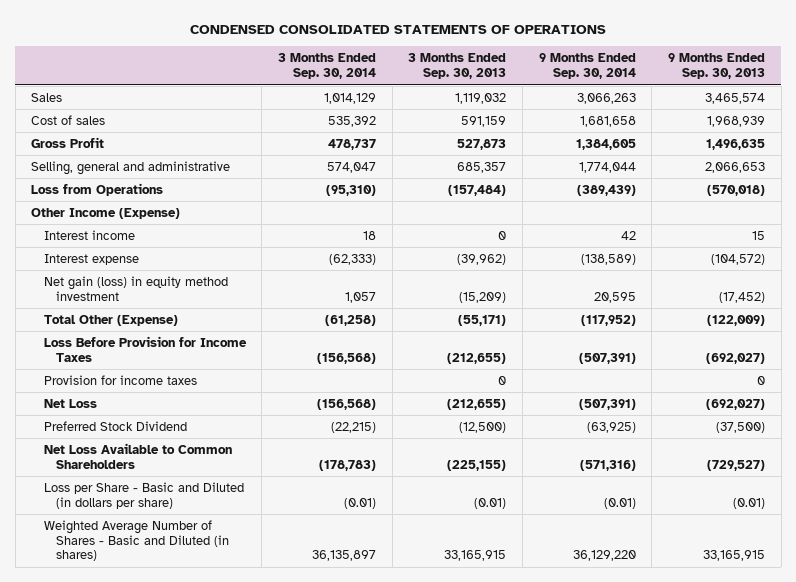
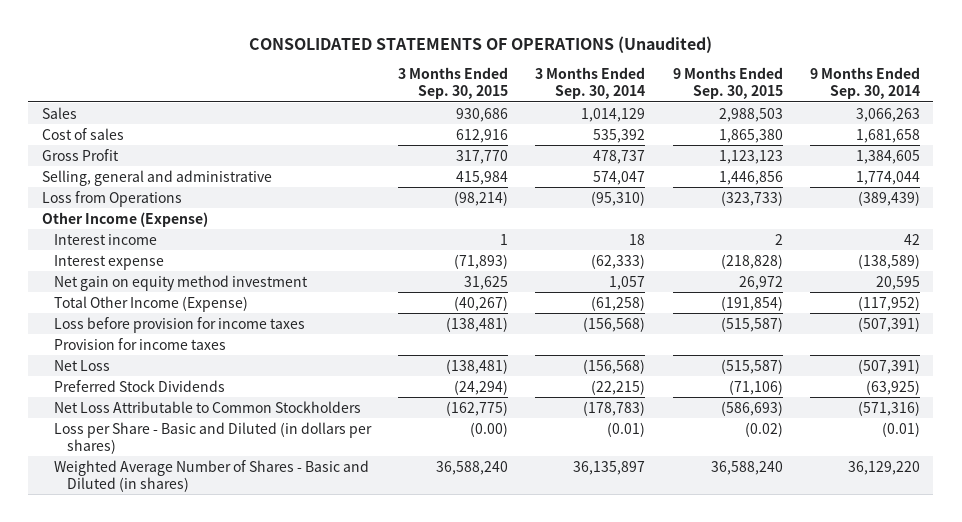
[190,25,607,35] CONDENSED CONSOLIDATED STATEMENTS OF OPERATIONS -> [248,35,712,53] CONSOLIDATED STATEMENTS OF OPERATIONS (Unaudited)
[408,53,507,80] 3 Months Ended Sep. 30, 2013 -> none
[668,53,766,80] 9 Months Ended Sep. 30, 2013 -> none
none -> [398,67,509,100] 3 Months Ended Sep. 30, 2015
none -> [672,67,783,100] 9 Months Ended Sep. 30, 2015
[43,275,228,301] Net gain (loss) in equity method investment -> [54,274,309,291] Net gain on equity method investment
[43,314,178,326] Total Other (Expense) -> [54,295,249,312] Total Other Income (Expense)
[43,335,247,362] Loss Before Provision for Income Taxes -> [54,316,306,333] Loss before provision for income taxes
[43,420,187,431] Preferred Stock Dividend -> [54,379,226,392] Preferred Stock Dividends
[43,442,232,469] Net Loss Available to Common Shareholders -> [54,400,362,413] Net Loss Attributable to Common Stockholders
[43,481,244,509] Loss per Share - Basic and Diluted (in dollars per share) -> [54,421,373,454] Loss per Share - Basic and Diluted (in dollars per shares)

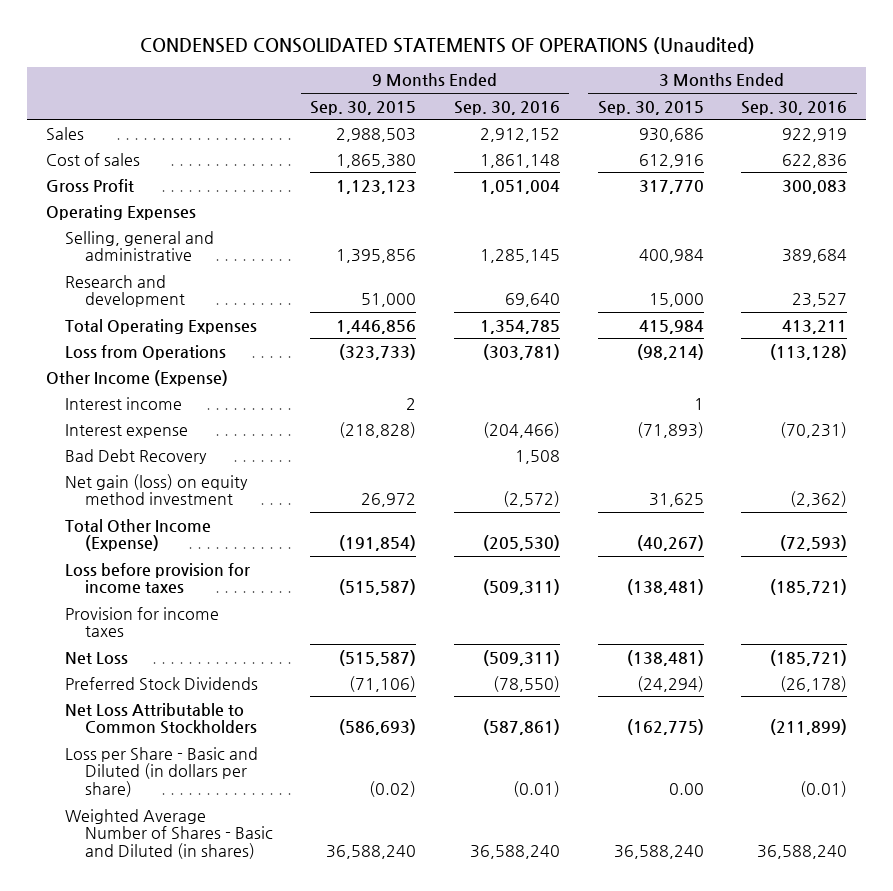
[248,35,712,53] CONSOLIDATED STATEMENTS OF OPERATIONS (Unaudited) -> [139,37,755,55] CONDENSED CONSOLIDATED STATEMENTS OF OPERATIONS (Unaudited)
[535,67,646,100] 3 Months Ended Sep. 30, 2014 -> none
[809,67,920,100] 9 Months Ended Sep. 30, 2014 -> none
none -> [454,100,561,115] Sep. 30, 2016
none -> [741,100,848,115] Sep. 30, 2016
none -> [46,204,197,220] Operating Expenses
[456,170,509,185] 415,984 -> [638,249,704,264] 400,984
[718,170,783,185] 1,446,856 -> [336,249,417,264] 1,395,856
none -> [65,274,185,308] Research and development
none -> [65,318,258,334] Total Operating Expenses
none -> [65,448,208,464] Bad Debt Recovery
[54,274,309,291] Net gain on equity method investment -> [65,473,249,506] Net gain (loss) on equity method investment
[54,421,373,454] Loss per Share - Basic and Diluted (in dollars per shares) -> [65,746,259,798] Loss per Share - Basic and Diluted (in dollars per share)
[470,421,509,437] (0.00) -> [668,783,704,796] 0.00

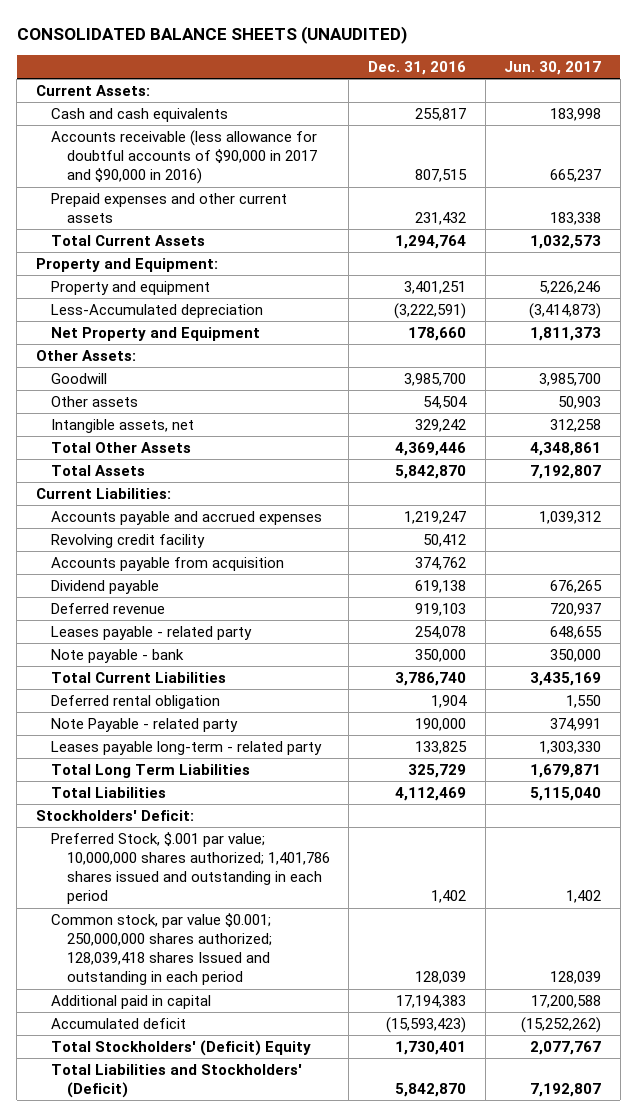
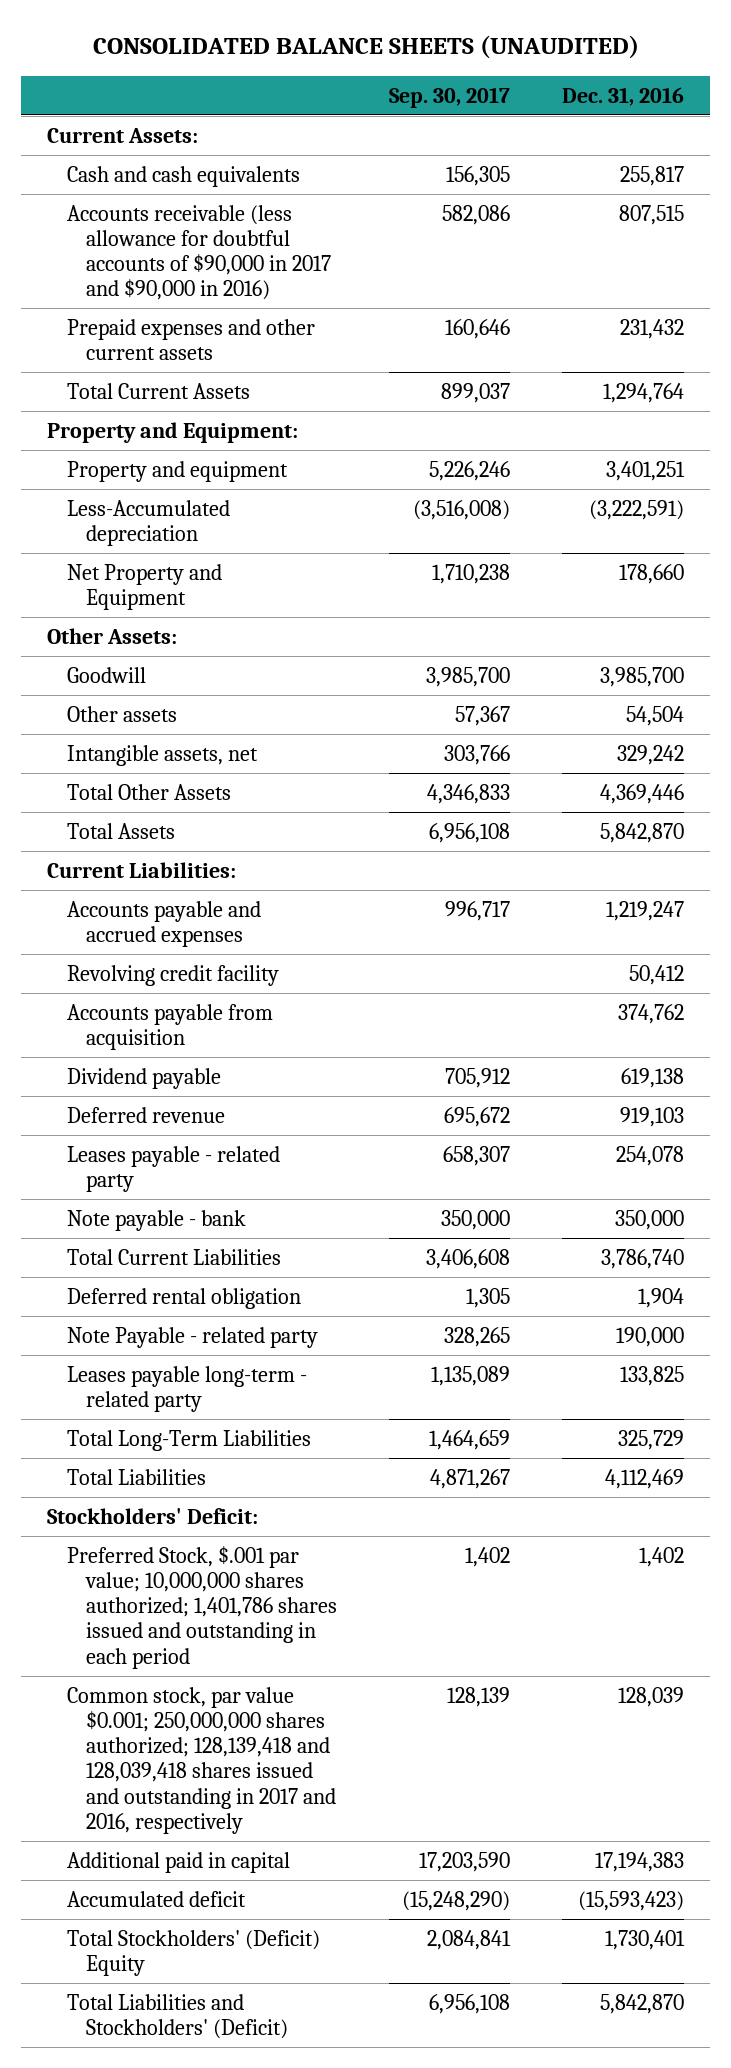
[504,60,602,75] Jun. 30, 2017 -> none
none -> [389,86,511,108] Sep. 30, 2017
[51,763,251,778] Total Long Term Liabilities -> [66,1429,311,1451] Total Long-Term Liabilities
[51,912,272,986] Common stock, par value $0.001; 250,000,000 shares authorized; 128,039,418 shares Issued and outstanding in each period -> [66,1686,337,1834] Common stock, par value $0.001; 250,000,000 shares authorized; 128,139,418 and 128,039,418 shares issued and outstanding in 2017 and 2016, respectively

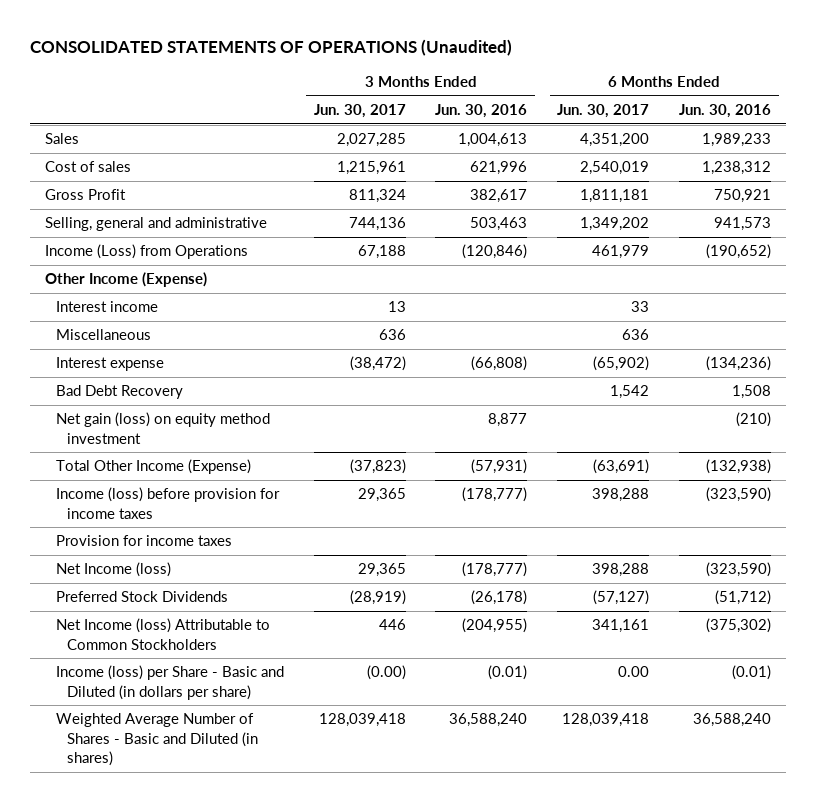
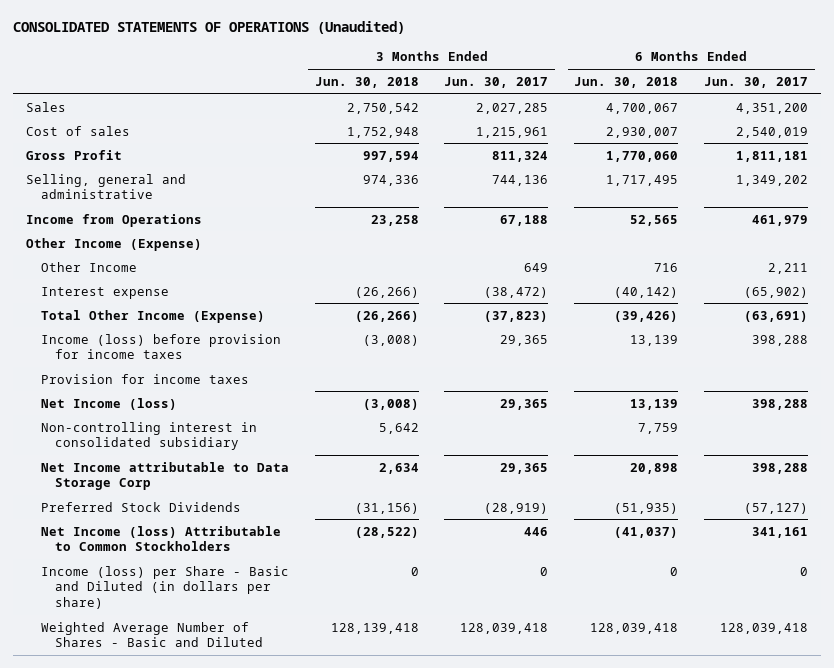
[435,104,528,119] Jun. 30, 2016 -> none
[679,104,772,119] Jun. 30, 2016 -> none
none -> [314,76,419,88] Jun. 30, 2018
none -> [574,76,679,88] Jun. 30, 2018
[44,244,248,260] Income (Loss) from Operations -> [26,213,203,227] Income from Operations
[55,329,151,341] Miscellaneous -> none
[55,301,158,313] Interest income -> [40,261,137,272] Other Income
[387,301,406,313] 13 -> [524,262,549,272] 649
[631,301,650,313] 33 -> [768,262,809,274] 2,211
[55,385,183,400] Bad Debt Recovery -> none
[55,412,270,444] Net gain (loss) on equity method investment -> none
none -> [40,421,257,451] Non-controlling interest in consolidated subsidiary
none -> [40,461,289,491] Net Income attributable to Data Storage Corp
[366,665,406,681] (0.00) -> [540,566,549,576] 0
[618,666,650,678] 0.00 -> [800,566,809,576] 0
[55,713,259,767] Weighted Average Number of Shares - Basic and Diluted (in shares) -> [40,621,264,648] Weighted Average Number of Shares - Basic and Diluted

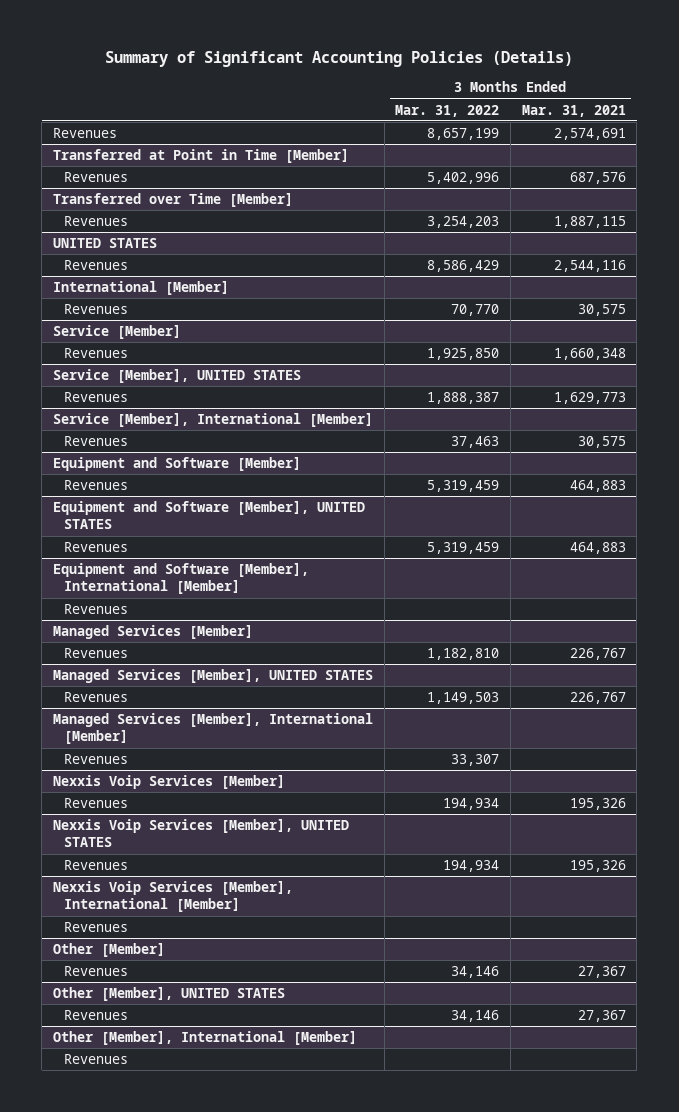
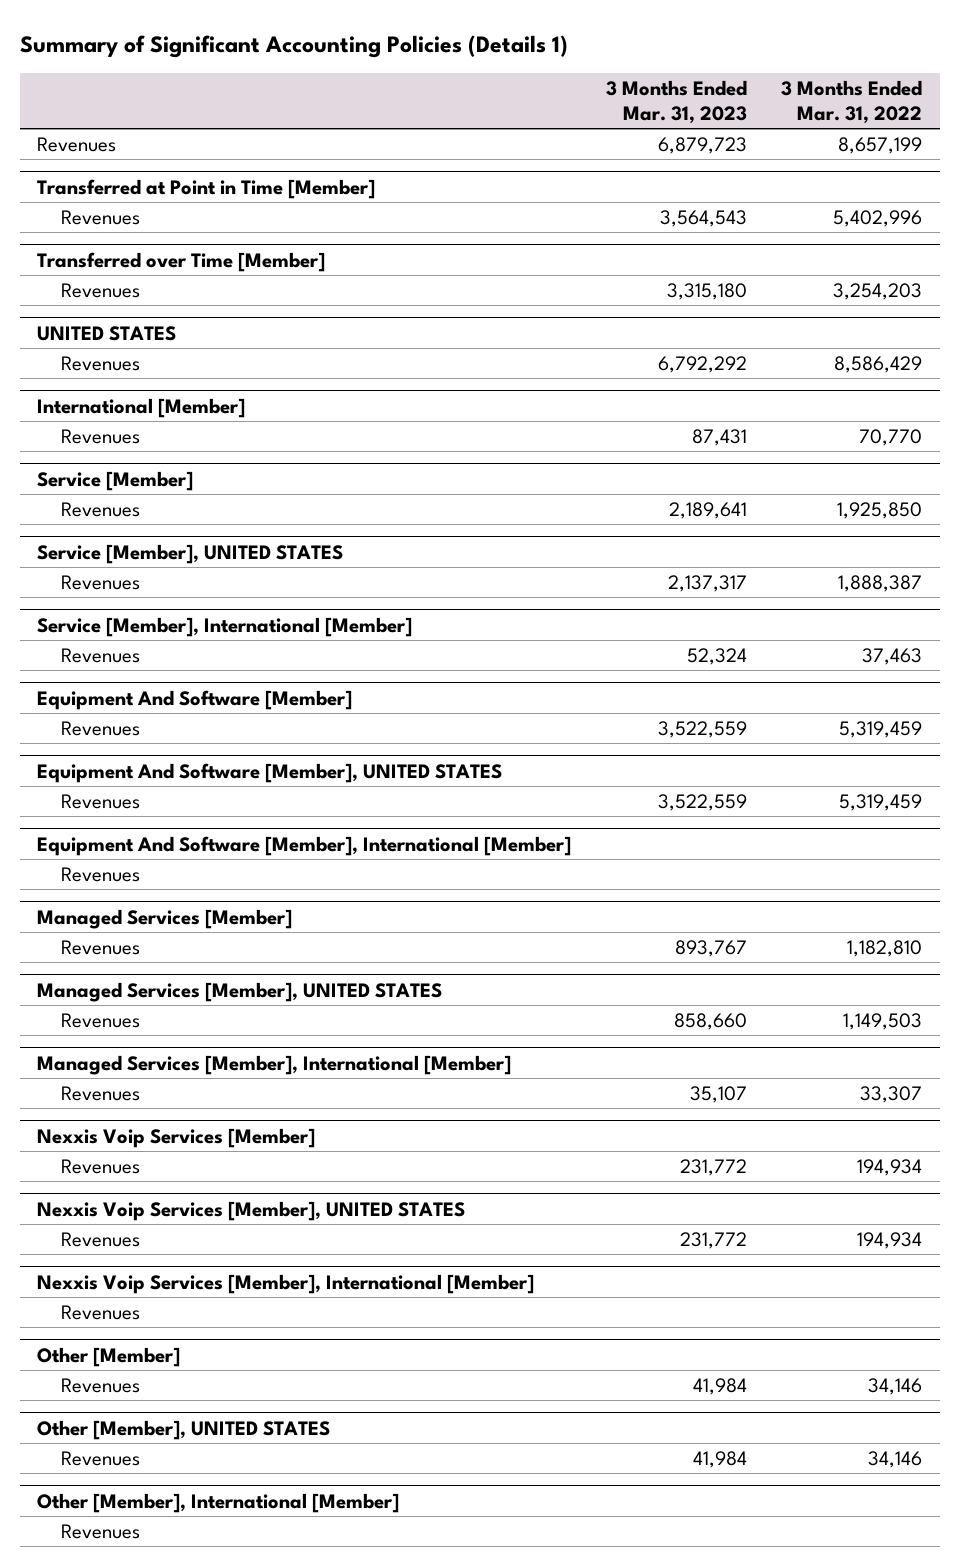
[105,50,574,67] Summary of Significant Accounting Policies (Details) -> [20,35,569,59] Summary of Significant Accounting Policies (Details 1)
[521,104,626,117] Mar. 31, 2021 -> none
none -> [605,79,747,125] 3 Months Ended Mar. 31, 2023
[52,456,301,471] Equipment and Software [Member] -> [37,689,353,710] Equipment And Software [Member]
[52,500,365,530] Equipment and Software [Member], UNITED STATES -> [37,762,503,783] Equipment And Software [Member], UNITED STATES
[52,562,309,595] Equipment and Software [Member], International [Member] -> [37,835,572,856] Equipment And Software [Member], International [Member]

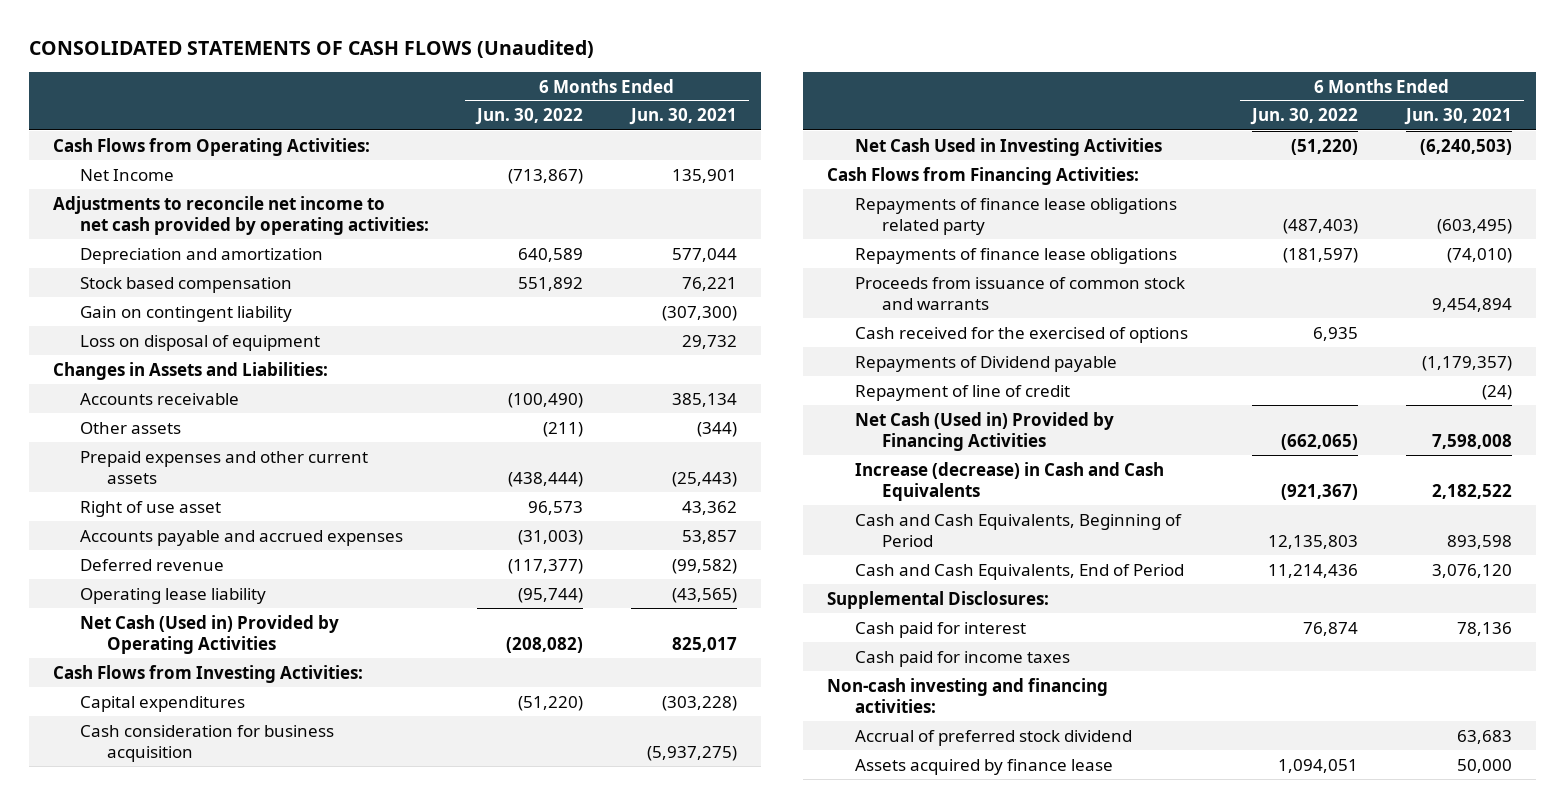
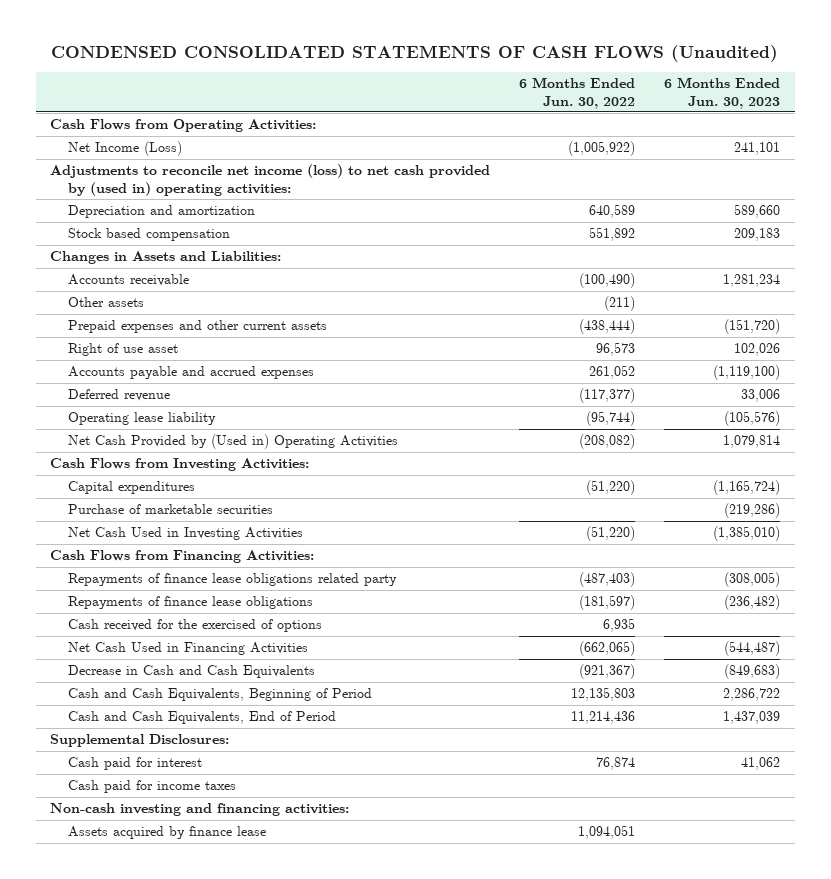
[28,40,594,59] CONSOLIDATED STATEMENTS OF CASH FLOWS (Unaudited) -> [51,44,779,62] CONDENSED CONSOLIDATED STATEMENTS OF CASH FLOWS (Unaudited)
[628,108,737,126] Jun. 30, 2021 -> none
none -> [664,76,781,109] 6 Months Ended Jun. 30, 2023
[79,168,174,181] Net Income -> [68,141,183,157] Net Income (Loss)
[507,168,583,184] (713,867) -> [568,141,636,157] (1,005,922)
[52,195,429,235] Adjustments to reconcile net income to net cash provided by operating activities: -> [50,164,491,196] Adjustments to reconcile net income (loss) to net cash provided by (used in) operating activities:
[79,305,292,322] Gain on contingent liability -> none
[79,334,320,351] Loss on disposal of equipment -> none
[517,529,583,545] (31,003) -> [589,365,636,380] 261,052
[79,614,339,654] Net Cash (Used in) Provided by Operating Activities -> [68,434,399,450] Net Cash Provided by (Used in) Operating Activities
[79,724,334,762] Cash consideration for business acquisition -> none
none -> [68,504,274,515] Purchase of marketable securities
[854,276,1185,310] Proceeds from issuance of common stock and warrants -> none
[854,355,1117,372] Repayments of Dividend payable -> none
[854,384,1070,401] Repayment of line of credit -> none
[854,411,1114,451] Net Cash (Used in) Provided by Financing Activities -> [68,642,309,656] Net Cash Used in Financing Activities
[854,461,1164,501] Increase (decrease) in Cash and Cash Equivalents -> [68,665,316,679] Decrease in Cash and Cash Equivalents
[854,729,1132,746] Accrual of preferred stock dividend -> none

